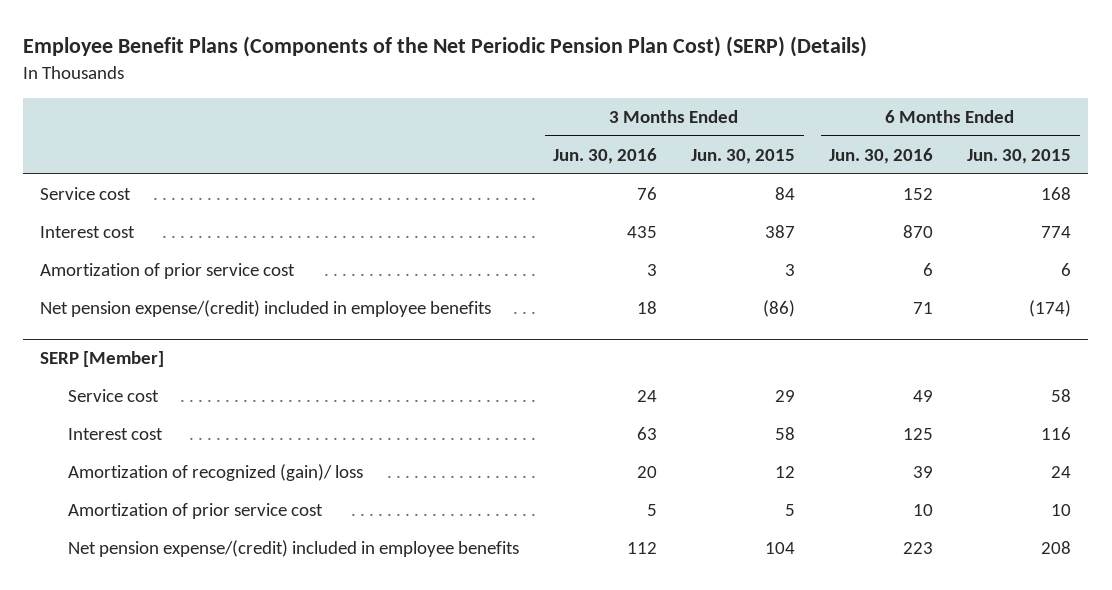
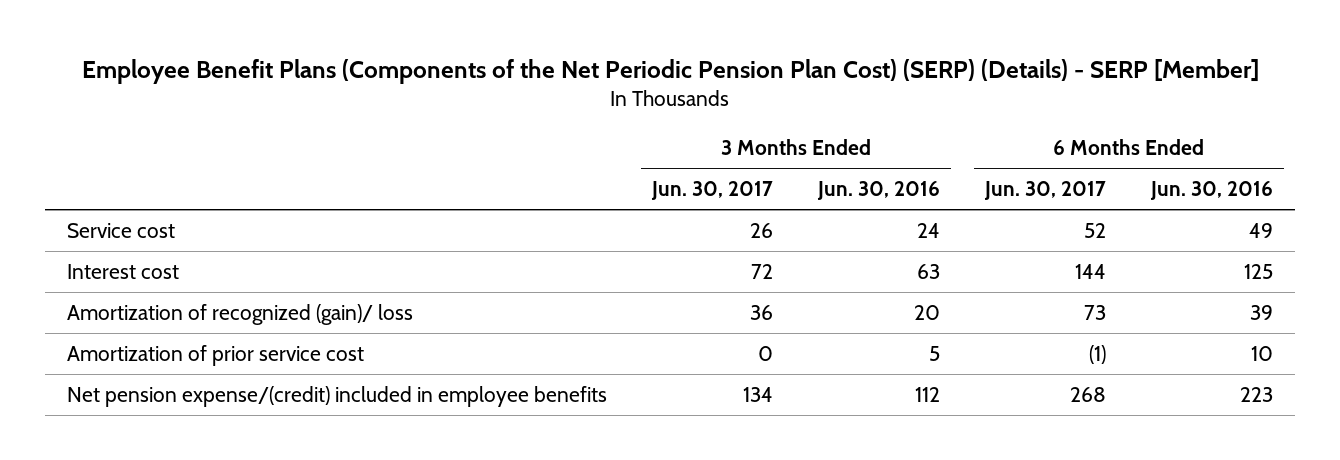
[23,36,868,58] Employee Benefit Plans (Components of the Net Periodic Pension Plan Cost) (SERP) (Details) -> [82,58,1260,84] Employee Benefit Plans (Components of the Net Periodic Pension Plan Cost) (SERP) (Details) - SERP [Member]
[691,149,796,165] Jun. 30, 2015 -> none
[967,149,1072,165] Jun. 30, 2015 -> none
none -> [651,181,774,201] Jun. 30, 2017
none -> [983,181,1106,201] Jun. 30, 2017
[40,187,132,201] Service cost -> none
[40,226,136,239] Interest cost -> none
[40,263,296,280] Amortization of prior service cost -> none
[40,300,492,318] Net pension expense/(credit) included in employee benefits -> none
[40,351,165,368] SERP [Member] -> none

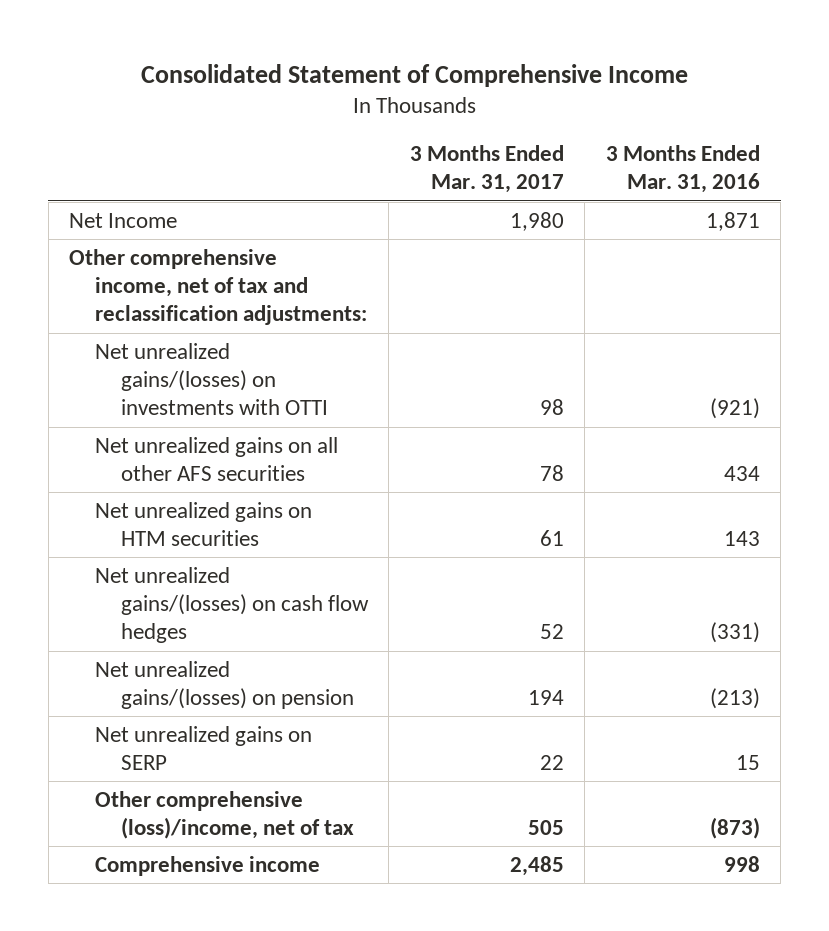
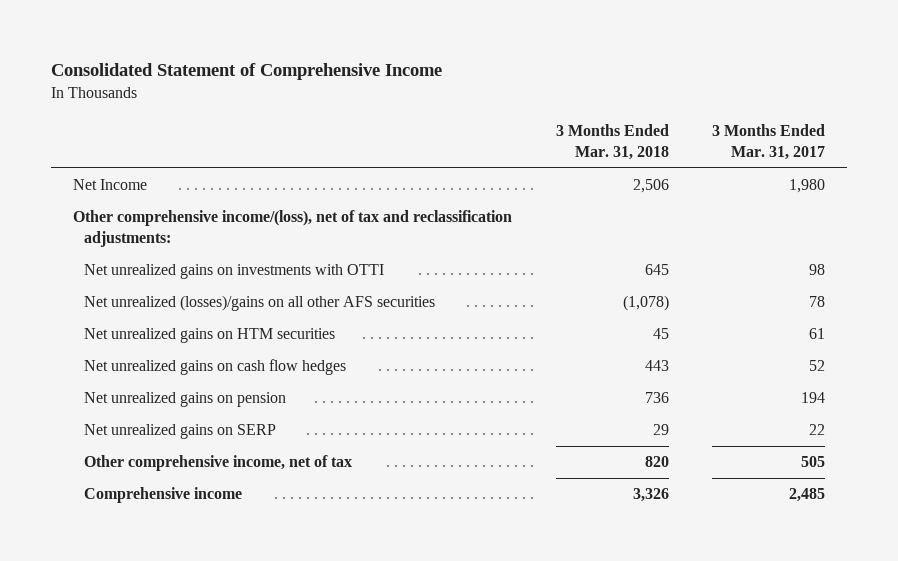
[605,145,760,194] 3 Months Ended Mar. 31, 2016 -> none
none -> [555,123,669,160] 3 Months Ended Mar. 31, 2018
[69,248,368,326] Other comprehensive income, net of tax and reclassification adjustments: -> [72,210,512,248] Other comprehensive income/(loss), net of tax and reclassification adjustments:
[95,342,329,416] Net unrealized gains/(losses) on investments with OTTI -> [84,264,385,280] Net unrealized gains on investments with OTTI
[95,436,339,482] Net unrealized gains on all other AFS securities -> [84,295,436,312] Net unrealized (losses)/gains on all other AFS securities
[95,566,370,644] Net unrealized gains/(losses) on cash flow hedges -> [84,359,347,376] Net unrealized gains on cash flow hedges
[95,660,355,710] Net unrealized gains/(losses) on pension -> [84,392,287,408] Net unrealized gains on pension
[95,790,355,840] Other comprehensive (loss)/income, net of tax -> [84,455,353,472] Other comprehensive income, net of tax

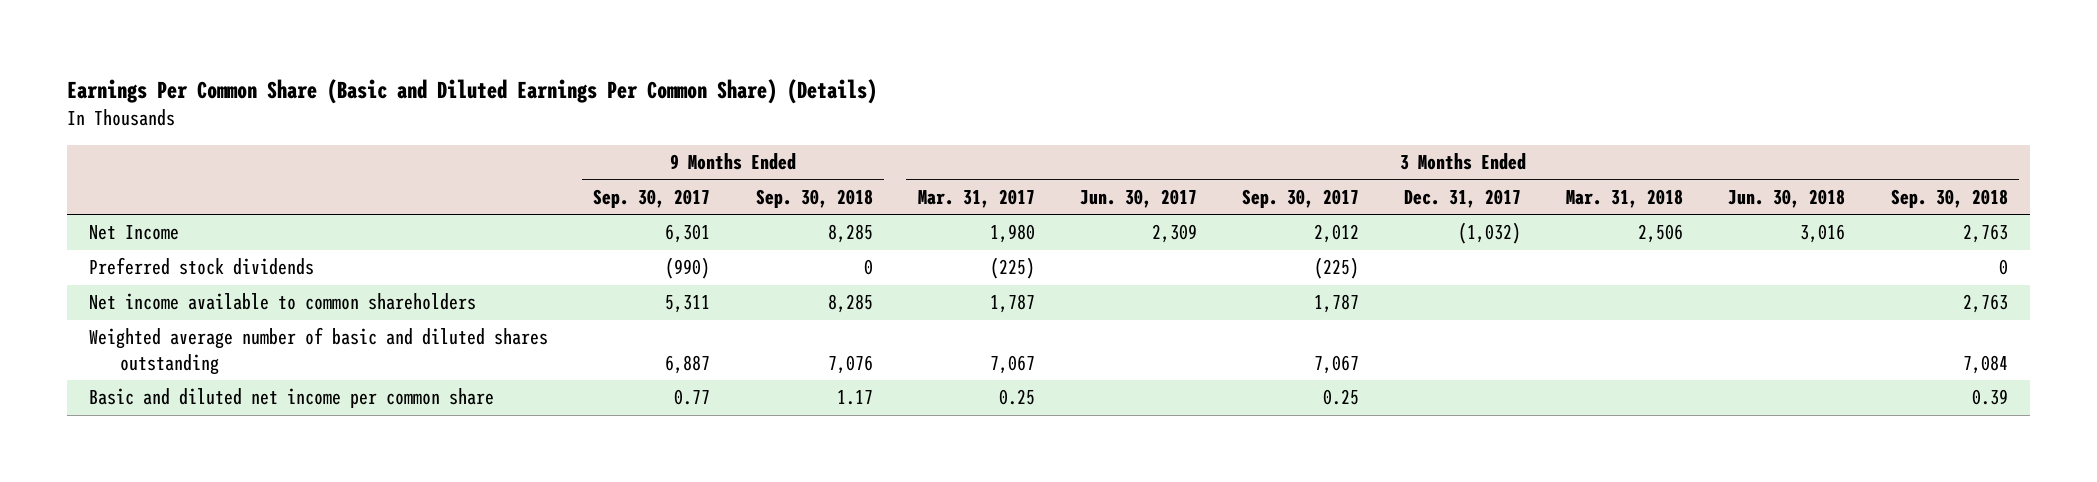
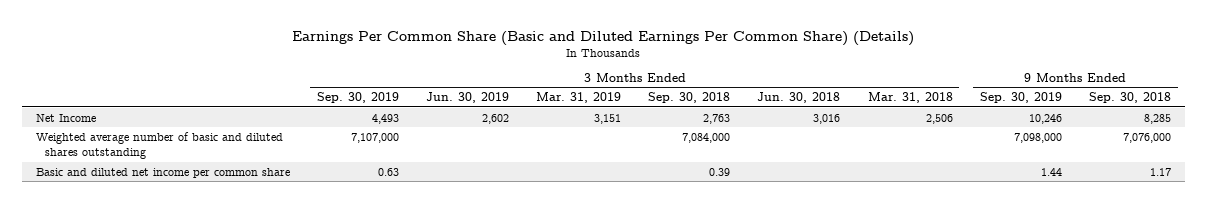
[593,188,711,208] Sep. 30, 2017 -> none
[917,188,1035,208] Mar. 31, 2017 -> none
[1079,188,1197,208] Jun. 30, 2017 -> none
[1242,188,1360,208] Sep. 30, 2017 -> none
[1404,188,1522,208] Dec. 31, 2017 -> none
none -> [316,92,399,104] Sep. 30, 2019
none -> [425,92,509,104] Jun. 30, 2019
none -> [536,92,622,104] Mar. 31, 2019
none -> [979,92,1062,104] Sep. 30, 2019
[89,257,315,276] Preferred stock dividends -> none
[89,293,477,311] Net income available to common shareholders -> none
[827,354,873,374] 7,076 -> [1123,132,1172,143] 7,076,000
[1962,354,2008,374] 7,084 -> [682,132,731,143] 7,084,000

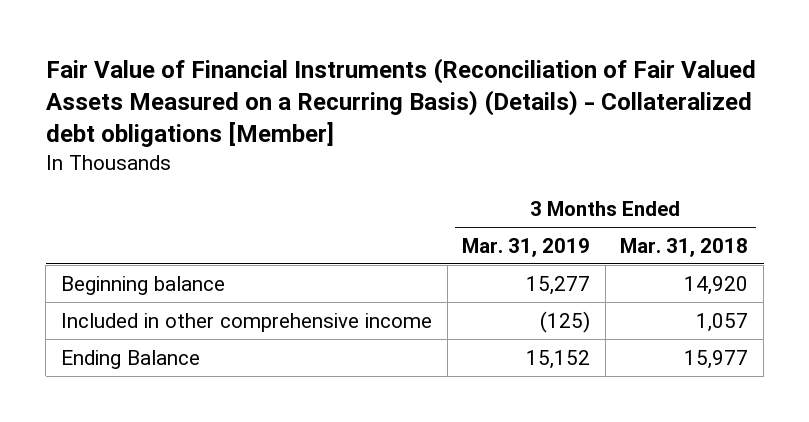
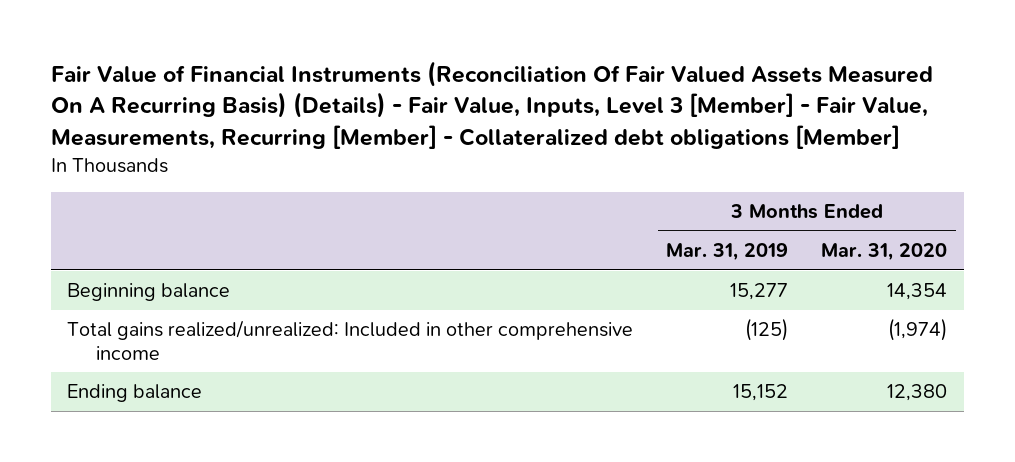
[45,57,756,148] Fair Value of Financial Instruments (Reconciliation of Fair Valued Assets Measured on a Recurring Basis) (Details) - Collateralized debt obligations [Member] -> [50,61,933,149] Fair Value of Financial Instruments (Reconciliation Of Fair Valued Assets Measured On A Recurring Basis) (Details) - Fair Value, Inputs, Level 3 [Member] - Fair Value, Measurements, Recurring [Member] - Collateralized debt obligations [Member]
[620,237,749,257] Mar. 31, 2018 -> none
none -> [821,243,948,262] Mar. 31, 2020
[60,312,432,332] Included in other comprehensive income -> [67,320,634,360] Total gains realized/unrealized: Included in other comprehensive income
[60,349,200,369] Ending Balance -> [67,384,203,403] Ending balance

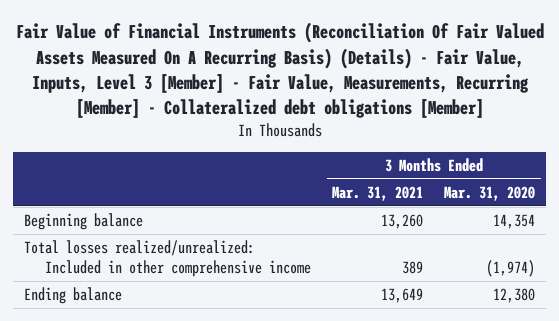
[666,243,789,262] Mar. 31, 2019 -> none
none -> [332,185,424,201] Mar. 31, 2021
[67,320,634,360] Total gains realized/unrealized: Included in other comprehensive income -> [23,240,312,277] Total losses realized/unrealized: Included in other comprehensive income

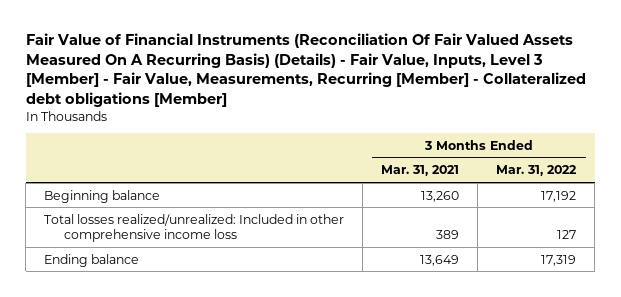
[444,185,536,201] Mar. 31, 2020 -> none
none -> [496,165,578,177] Mar. 31, 2022
[23,240,312,277] Total losses realized/unrealized: Included in other comprehensive income -> [44,213,345,242] Total losses realized/unrealized: Included in other comprehensive income loss

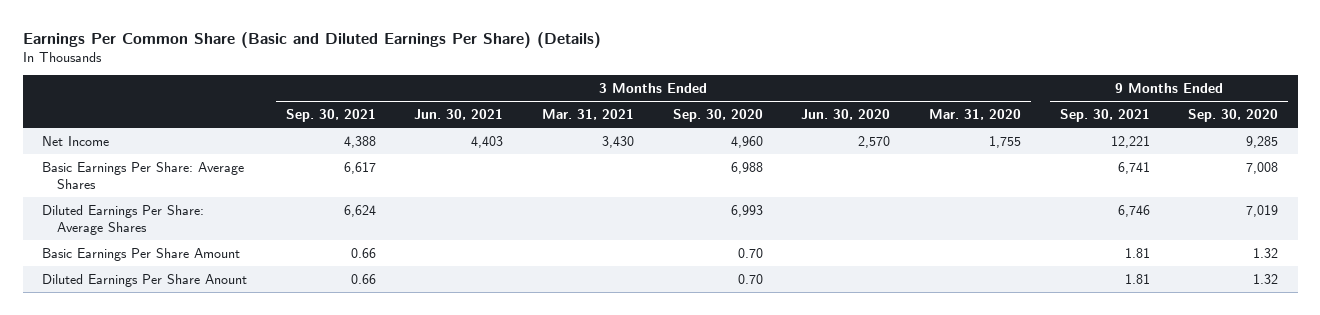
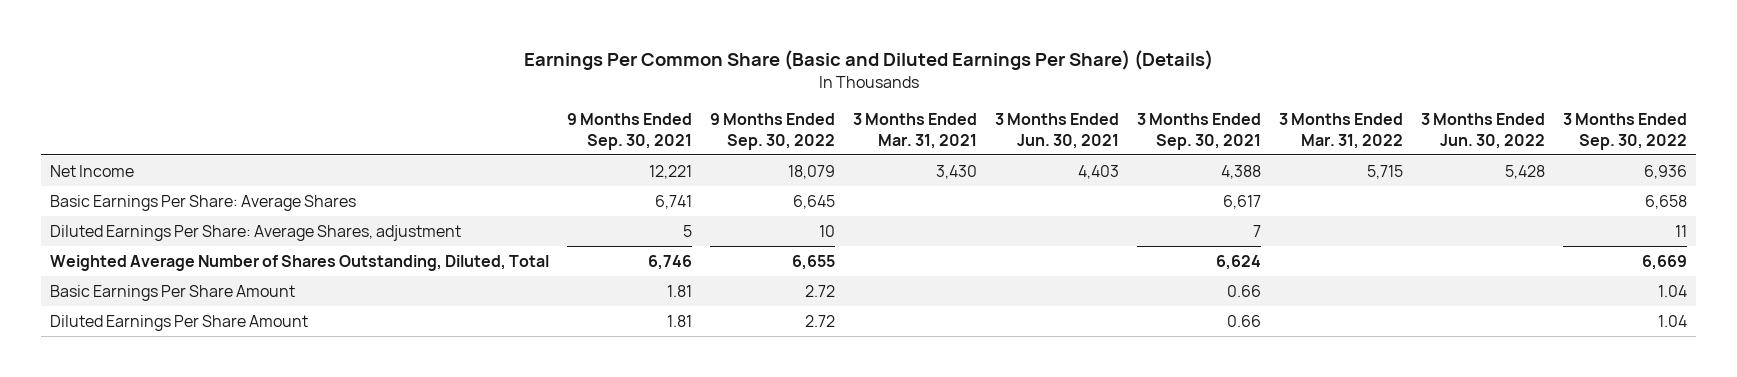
[672,108,763,122] Sep. 30, 2020 -> none
[801,108,891,120] Jun. 30, 2020 -> none
[929,108,1022,120] Mar. 31, 2020 -> none
[1188,108,1279,122] Sep. 30, 2020 -> none
none -> [710,113,836,150] 9 Months Ended Sep. 30, 2022
none -> [1278,113,1403,149] 3 Months Ended Mar. 31, 2022
none -> [1420,113,1545,149] 3 Months Ended Jun. 30, 2022
none -> [1562,113,1687,150] 3 Months Ended Sep. 30, 2022
none -> [50,225,462,242] Diluted Earnings Per Share: Average Shares, adjustment
[42,204,205,235] Diluted Earnings Per Share: Average Shares -> [50,255,550,272] Weighted Average Number of Shares Outstanding, Diluted, Total
[42,273,248,287] Diluted Earnings Per Share Anount -> [50,315,309,332] Diluted Earnings Per Share Amount

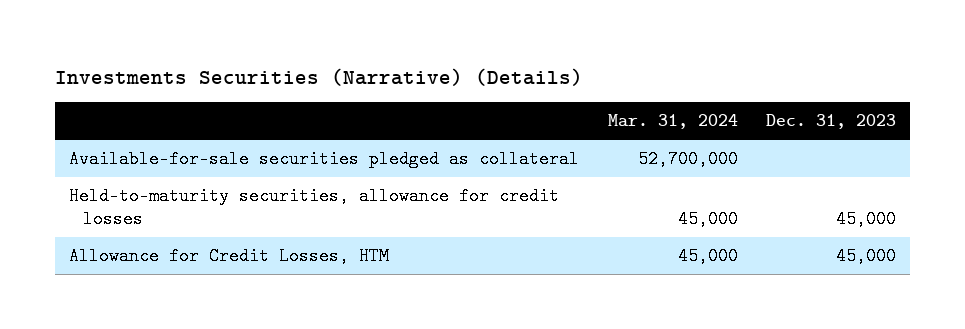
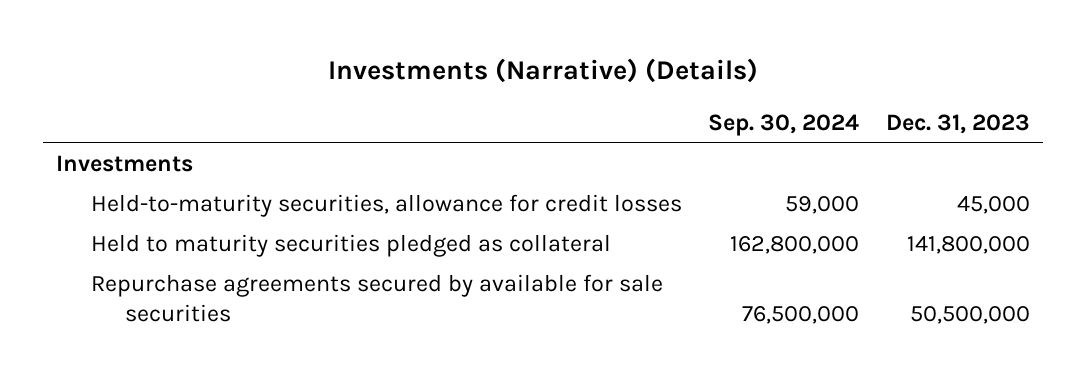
[54,67,583,86] Investments Securities (Narrative) (Details) -> [328,58,759,84] Investments (Narrative) (Details)
[607,114,738,130] Mar. 31, 2024 -> none
none -> [708,114,860,137] Sep. 30, 2024
[68,150,579,169] Available-for-sale securities pledged as collateral -> none
none -> [56,155,194,173] Investments
[68,247,389,266] Allowance for Credit Losses, HTM -> none
none -> [90,234,611,258] Held to maturity securities pledged as collateral
none -> [90,274,663,322] Repurchase agreements secured by available for sale securities

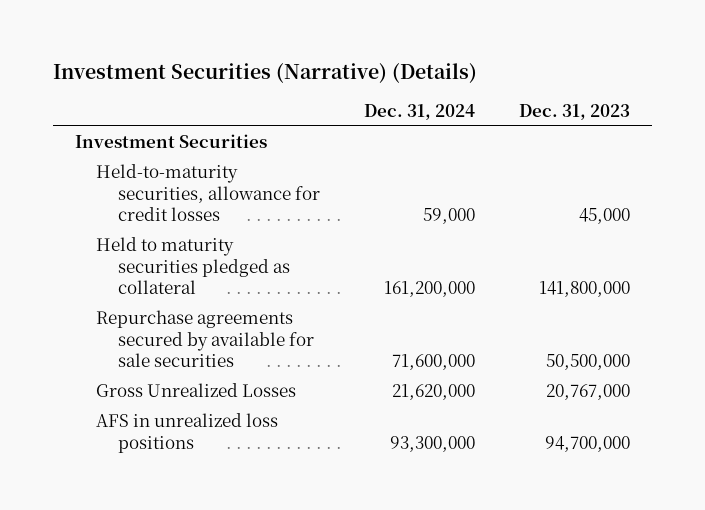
[328,58,759,84] Investments (Narrative) (Details) -> [52,63,477,84] Investment Securities (Narrative) (Details)
[708,114,860,137] Sep. 30, 2024 -> none
none -> [363,104,475,121] Dec. 31, 2024
[56,155,194,173] Investments -> [74,134,267,149] Investment Securities
none -> [96,383,297,398] Gross Unrealized Losses
none -> [96,413,279,453] AFS in unrealized loss positions

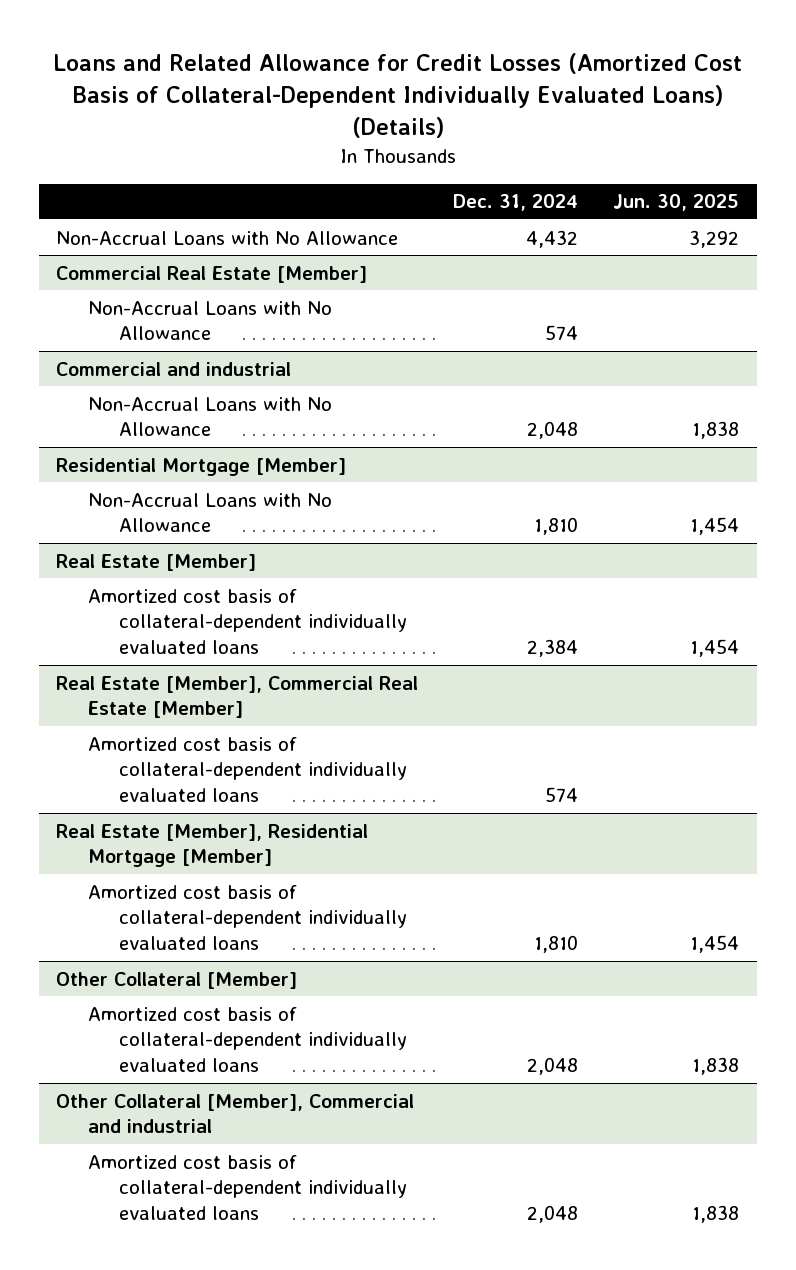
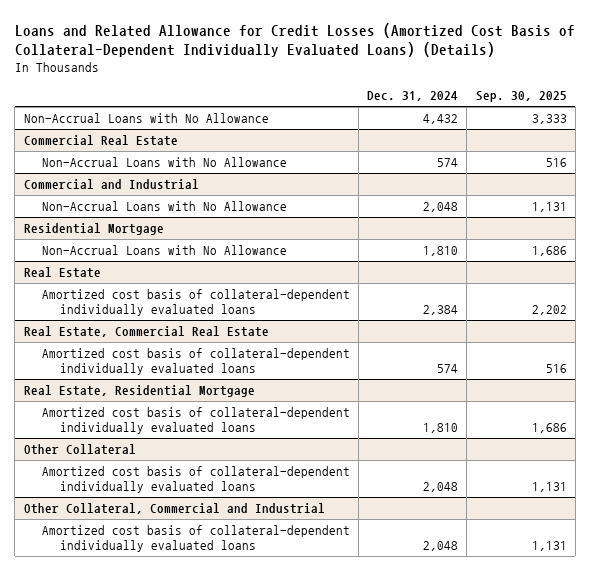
[613,194,740,212] Jun. 30, 2025 -> none
none -> [475,91,567,103] Sep. 30, 2025
[56,265,368,283] Commercial Real Estate [Member] -> [23,135,178,147] Commercial Real Estate
[56,361,292,376] Commercial and industrial -> [23,179,199,191] Commercial and Industrial
[56,457,347,476] Residential Mortgage [Member] -> [23,223,164,236] Residential Mortgage
[56,553,257,571] Real Estate [Member] -> [23,267,101,279] Real Estate
[56,675,419,719] Real Estate [Member], Commercial Real Estate [Member] -> [23,326,269,338] Real Estate, Commercial Real Estate
[56,823,369,868] Real Estate [Member], Residential Mortgage [Member] -> [23,385,255,398] Real Estate, Residential Mortgage
[56,971,298,989] Other Collateral [Member] -> [23,444,136,456] Other Collateral
[56,1093,415,1134] Other Collateral [Member], Commercial and industrial -> [23,503,325,515] Other Collateral, Commercial and Industrial

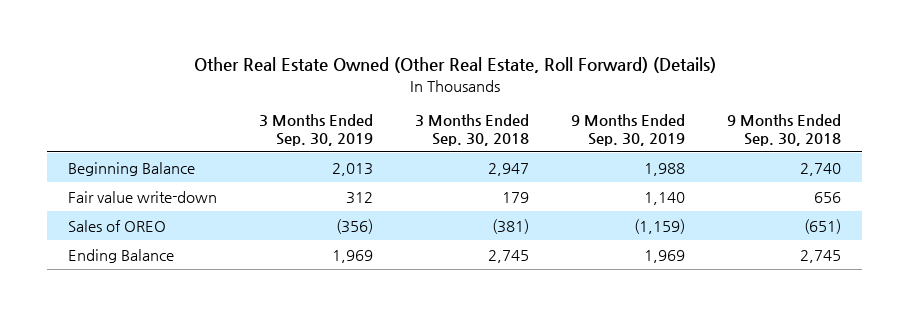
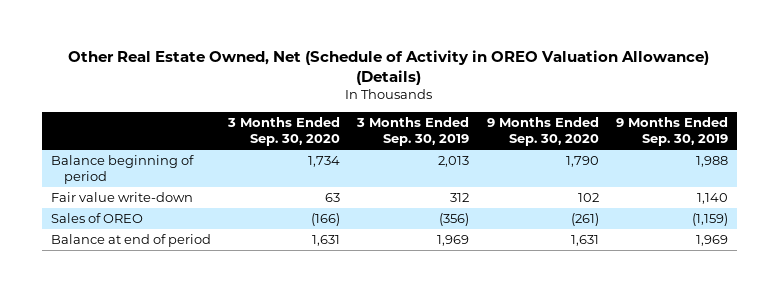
[193,57,716,74] Other Real Estate Owned (Other Real Estate, Roll Forward) (Details) -> [68,49,710,85] Other Real Estate Owned, Net (Schedule of Activity in OREO Valuation Allowance) (Details)
[415,114,530,146] 3 Months Ended Sep. 30, 2018 -> none
[726,114,841,146] 9 Months Ended Sep. 30, 2018 -> none
none -> [226,116,340,147] 3 Months Ended Sep. 30, 2020
none -> [486,116,599,147] 9 Months Ended Sep. 30, 2020
[68,161,196,176] Beginning Balance -> [50,154,194,185] Balance beginning of period
[68,248,175,263] Ending Balance -> [50,233,211,247] Balance at end of period

